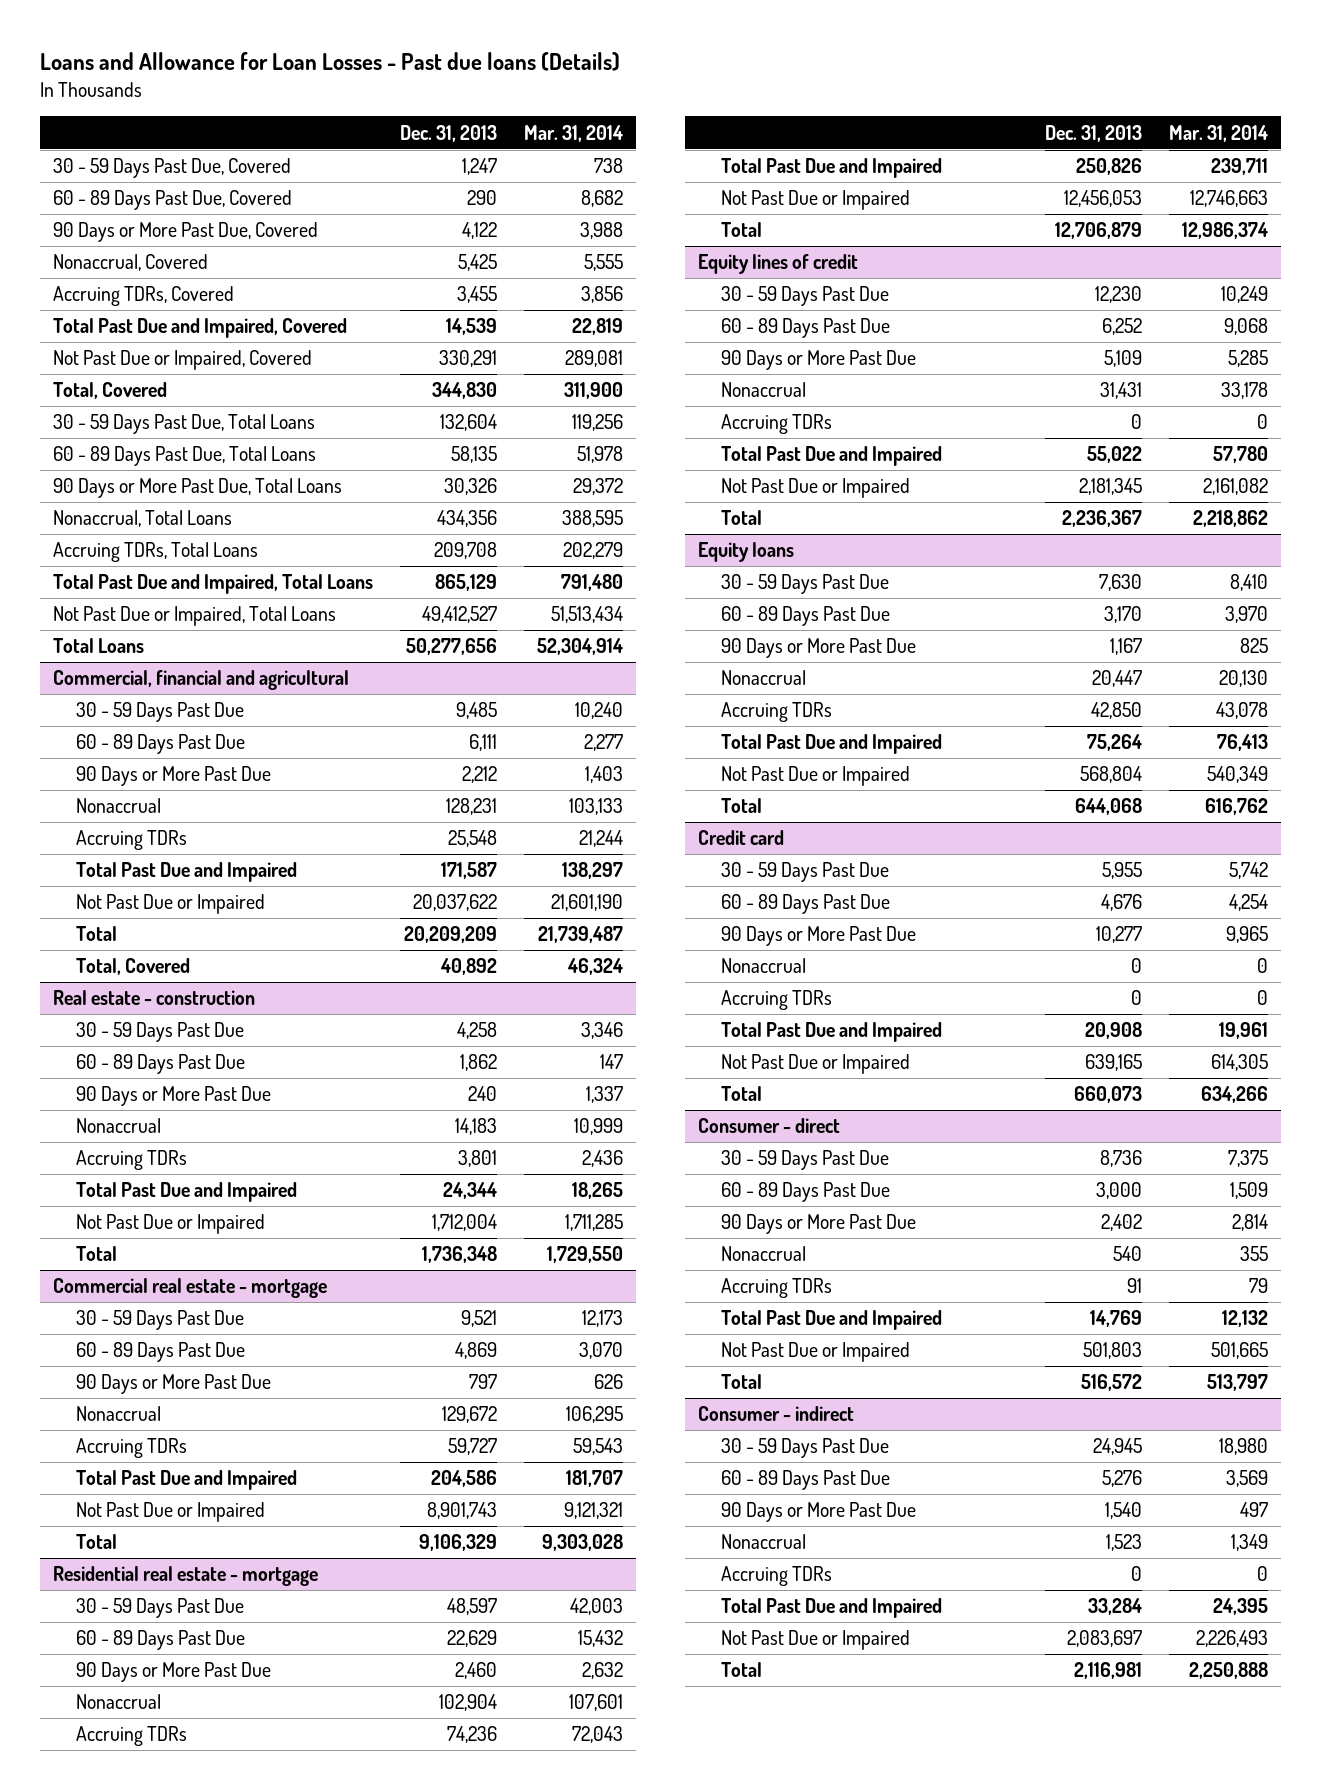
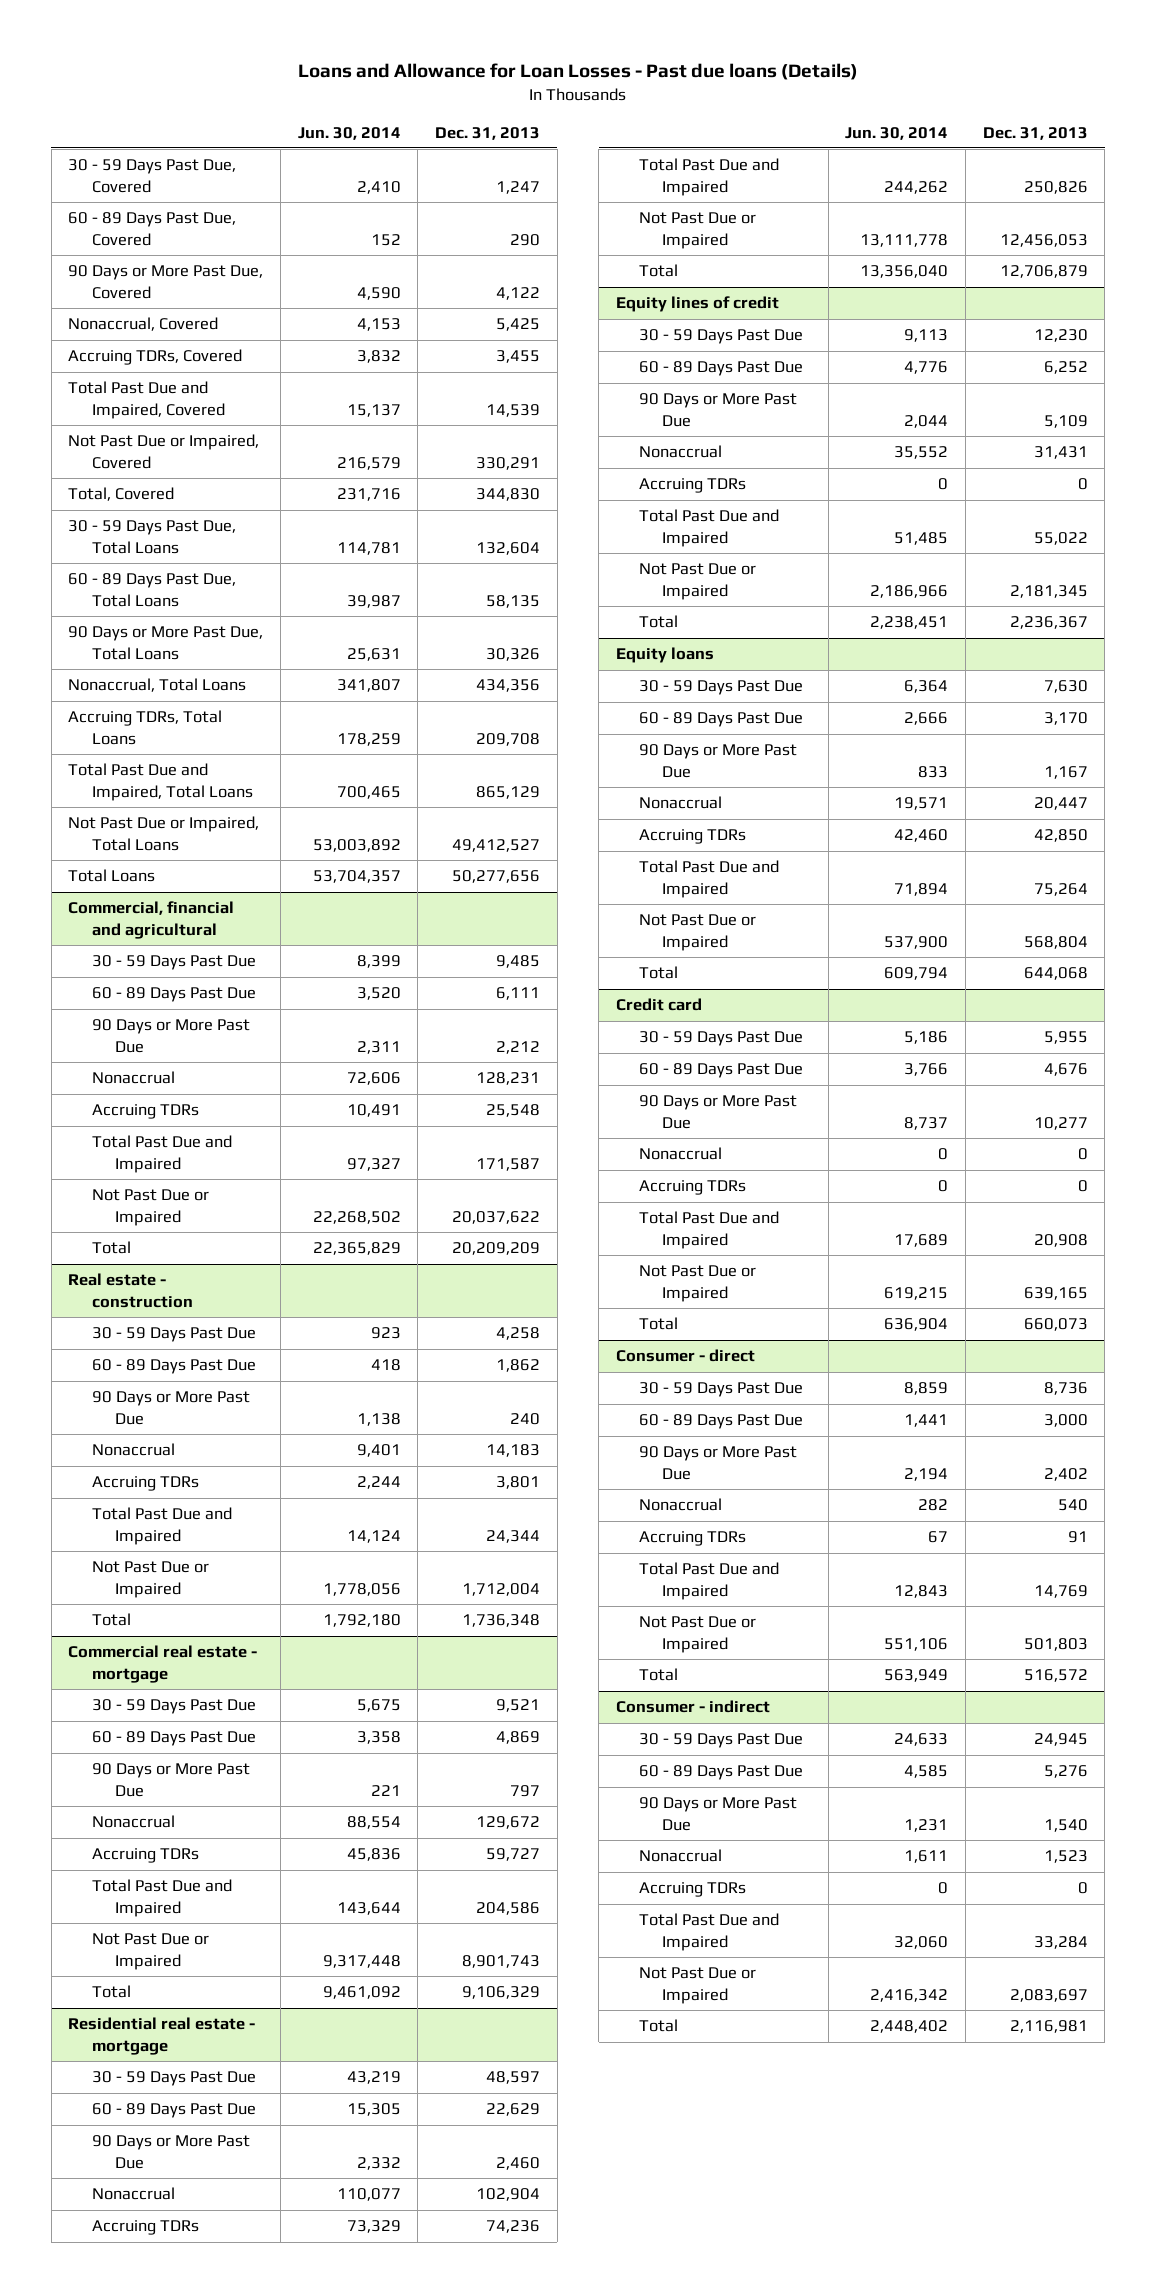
[523,124,623,142] Mar. 31, 2014 -> none
none -> [297,126,401,140] Jun. 30, 2014
[75,958,190,976] Total, Covered -> none

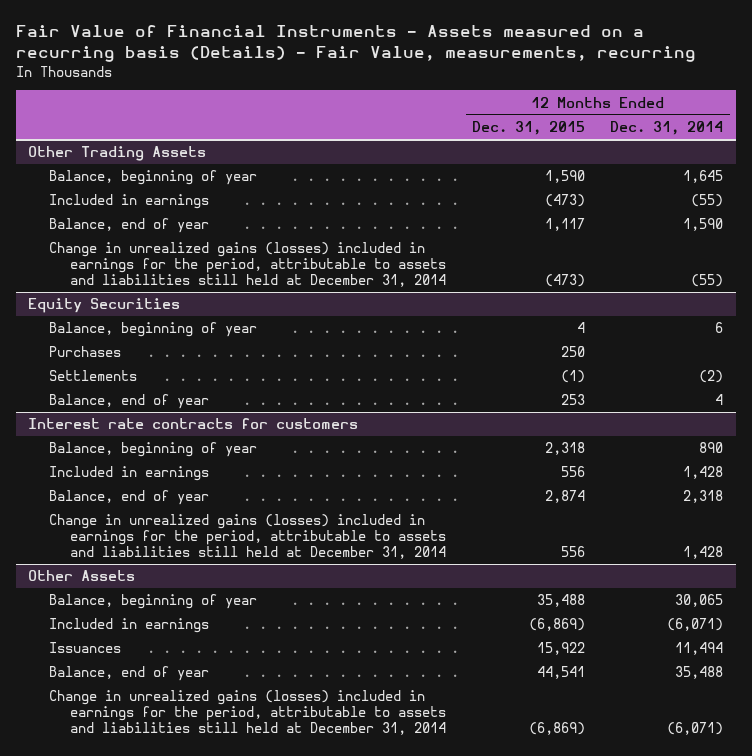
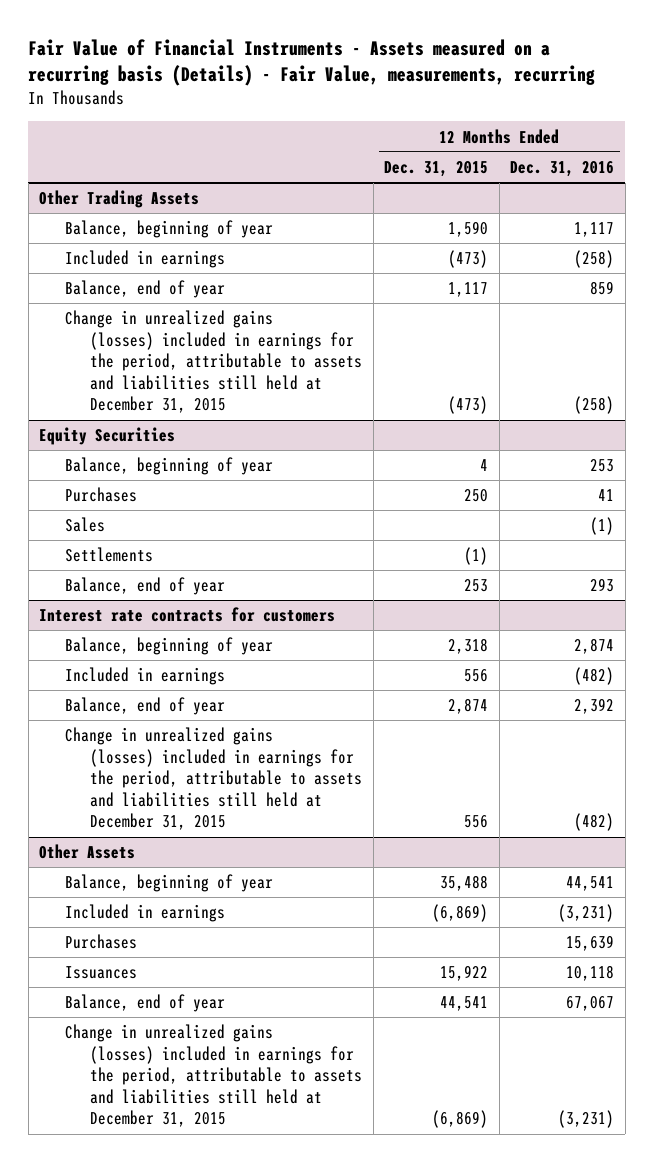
[610,121,724,136] Dec. 31, 2014 -> none
none -> [510,160,615,177] Dec. 31, 2016
[49,242,447,288] Change in unrealized gains (losses) included in earnings for the period, attributable to assets and liabilities still held at December 31, 2014 -> [64,310,363,414] Change in unrealized gains (losses) included in earnings for the period, attributable to assets and liabilities still held at December 31, 2015
none -> [64,517,105,533] Sales
[49,514,447,560] Change in unrealized gains (losses) included in earnings for the period, attributable to assets and liabilities still held at December 31, 2014 -> [64,727,363,831] Change in unrealized gains (losses) included in earnings for the period, attributable to assets and liabilities still held at December 31, 2015
none -> [64,934,137,950] Purchases
[49,690,447,736] Change in unrealized gains (losses) included in earnings for the period, attributable to assets and liabilities still held at December 31, 2014 -> [64,1024,363,1128] Change in unrealized gains (losses) included in earnings for the period, attributable to assets and liabilities still held at December 31, 2015

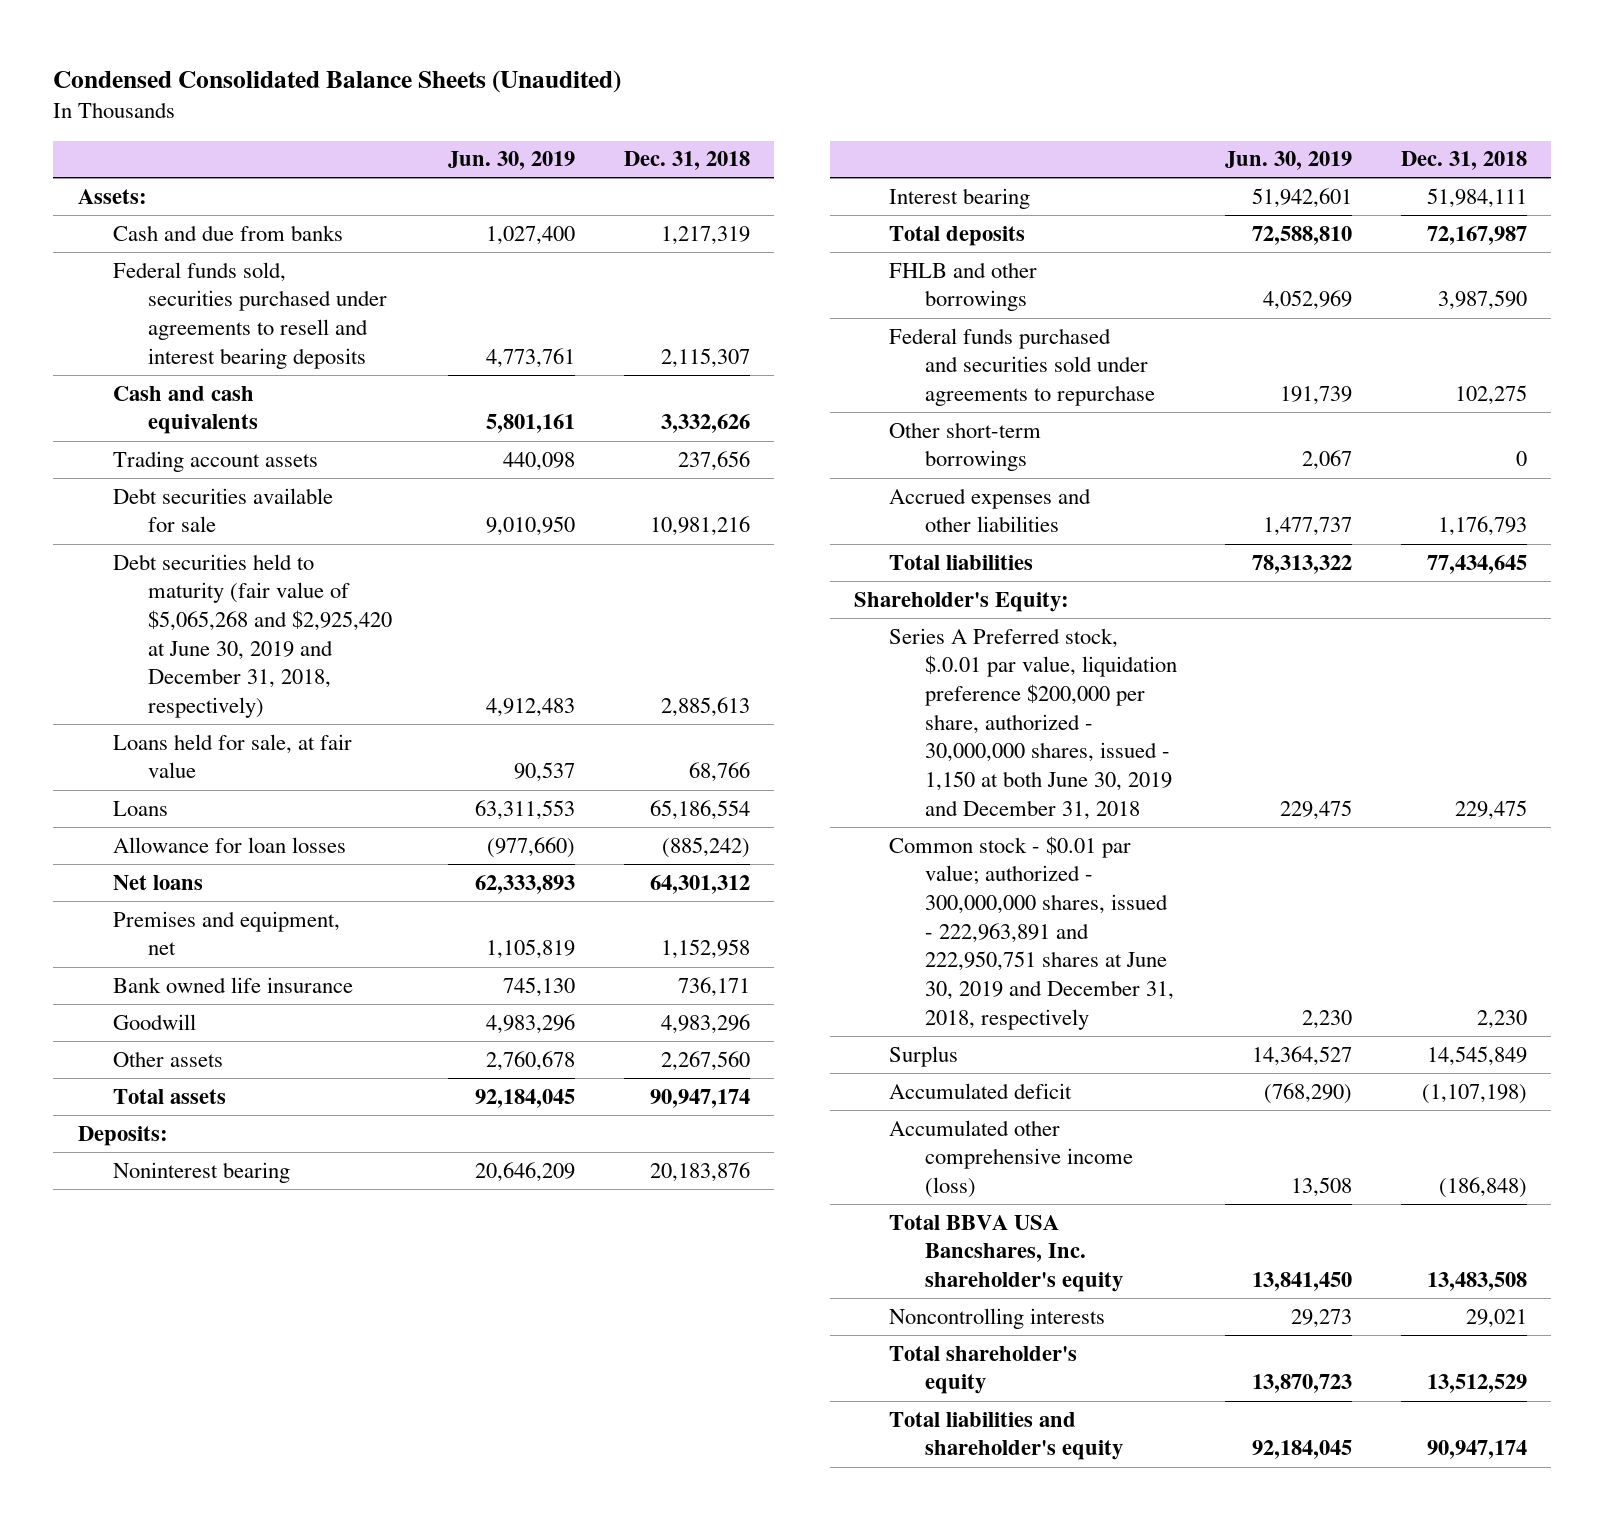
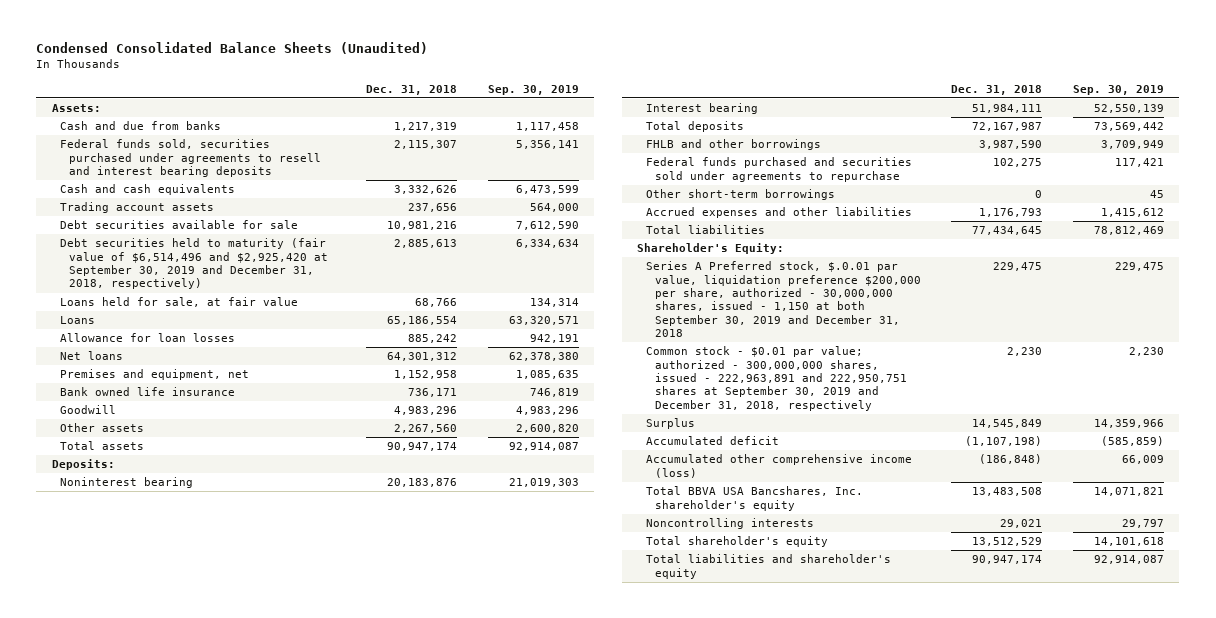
[448,151,576,171] Jun. 30, 2019 -> none
none -> [487,84,579,95] Sep. 30, 2019
[112,553,392,719] Debt securities held to maturity (fair value of $5,065,268 and $2,925,420 at June 30, 2019 and December 31, 2018, respectively) -> [60,238,329,290] Debt securities held to maturity (fair value of $6,514,496 and $2,925,420 at September 30, 2019 and December 31, 2018, respectively)
[661,836,750,858] (885,242) -> [407,334,457,344] 885,242
[889,627,1177,820] Series A Preferred stock, $.0.01 par value, liquidation preference $200,000 per share, authorized - 30,000,000 shares, issued - 1,150 at both June 30, 2019 and December 31, 2018 -> [645,261,921,338] Series A Preferred stock, $.0.01 par value, liquidation preference $200,000 per share, authorized - 30,000,000 shares, issued - 1,150 at both September 30, 2019 and December 31, 2018
[889,835,1174,1030] Common stock - $0.01 par value; authorized - 300,000,000 shares, issued - 222,963,891 and 222,950,751 shares at June 30, 2019 and December 31, 2018, respectively -> [645,346,907,411] Common stock - $0.01 par value; authorized - 300,000,000 shares, issued - 222,963,891 and 222,950,751 shares at September 30, 2019 and December 31, 2018, respectively

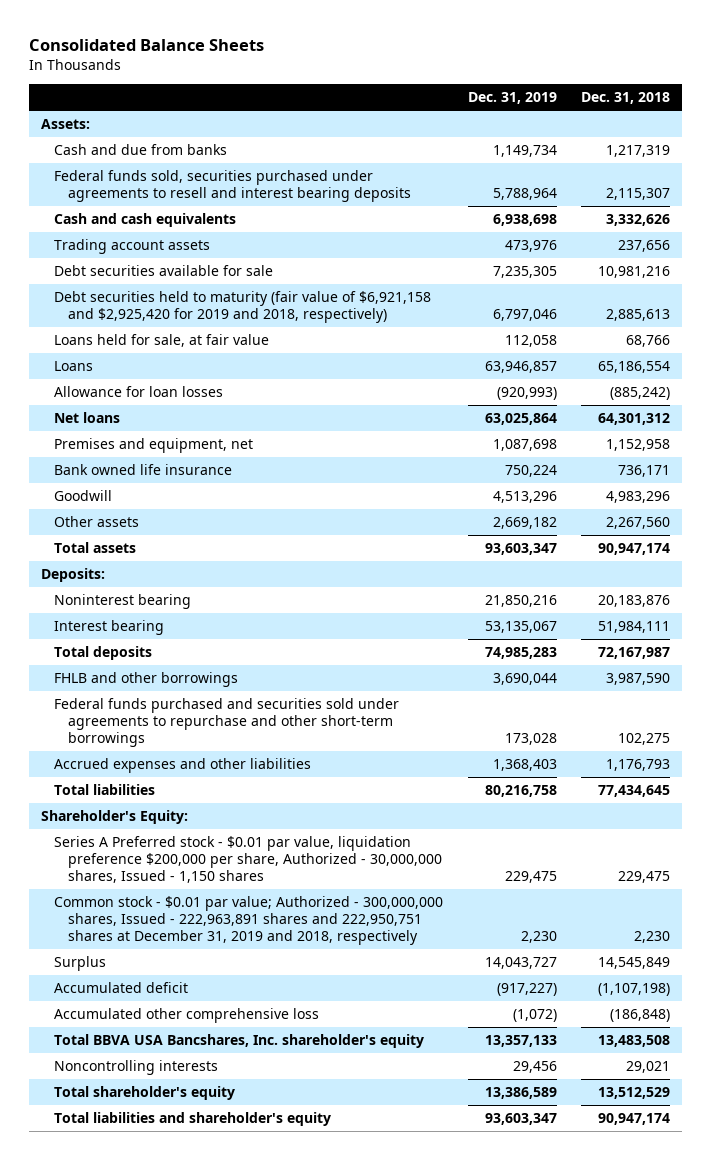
[36,42,429,55] Condensed Consolidated Balance Sheets (Unaudited) -> [28,38,264,51] Consolidated Balance Sheets
[487,84,579,95] Sep. 30, 2019 -> none
none -> [467,92,557,105] Dec. 31, 2019
[60,238,329,290] Debt securities held to maturity (fair value of $6,514,496 and $2,925,420 at September 30, 2019 and December 31, 2018, respectively) -> [54,291,432,323] Debt securities held to maturity (fair value of $6,921,158 and $2,925,420 for 2019 and 2018, respectively)
[407,334,457,344] 885,242 -> [610,387,671,401] (885,242)
[645,189,835,201] Other short-term borrowings -> none
[645,157,912,182] Federal funds purchased and securities sold under agreements to repurchase -> [54,698,400,747] Federal funds purchased and securities sold under agreements to repurchase and other short-term borrowings
[645,261,921,338] Series A Preferred stock, $.0.01 par value, liquidation preference $200,000 per share, authorized - 30,000,000 shares, issued - 1,150 at both September 30, 2019 and December 31, 2018 -> [54,836,442,883] Series A Preferred stock - $0.01 par value, liquidation preference $200,000 per share, Authorized - 30,000,000 shares, Issued - 1,150 shares
[645,346,907,411] Common stock - $0.01 par value; authorized - 300,000,000 shares, issued - 222,963,891 and 222,950,751 shares at September 30, 2019 and December 31, 2018, respectively -> [54,896,444,945] Common stock - $0.01 par value; Authorized - 300,000,000 shares, Issued - 222,963,891 shares and 222,950,751 shares at December 31, 2019 and 2018, respectively
[645,454,912,478] Accumulated other comprehensive income (loss) -> [54,1008,320,1024] Accumulated other comprehensive loss

